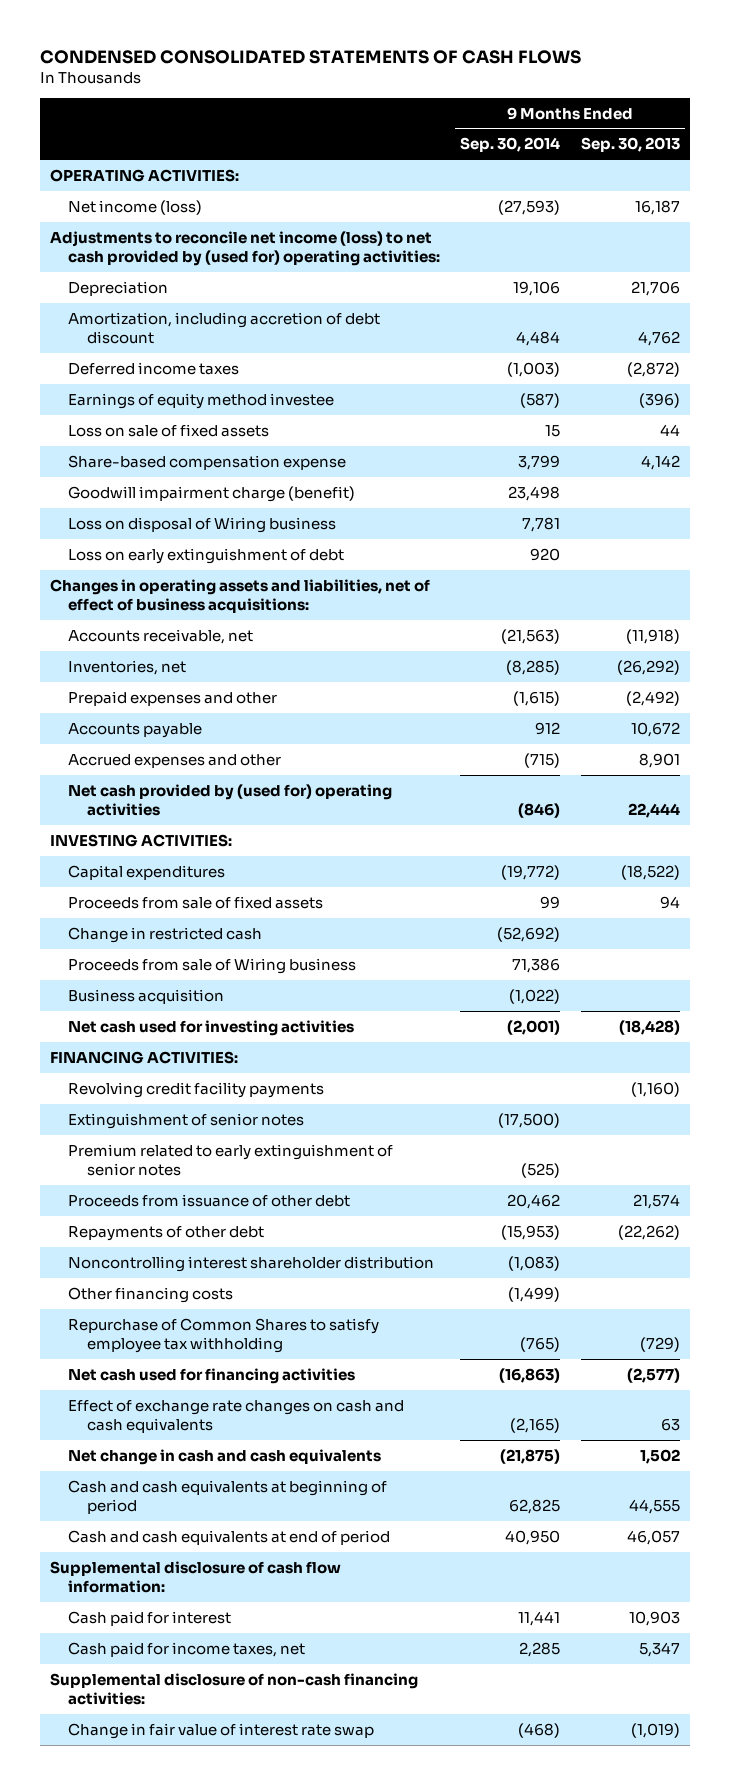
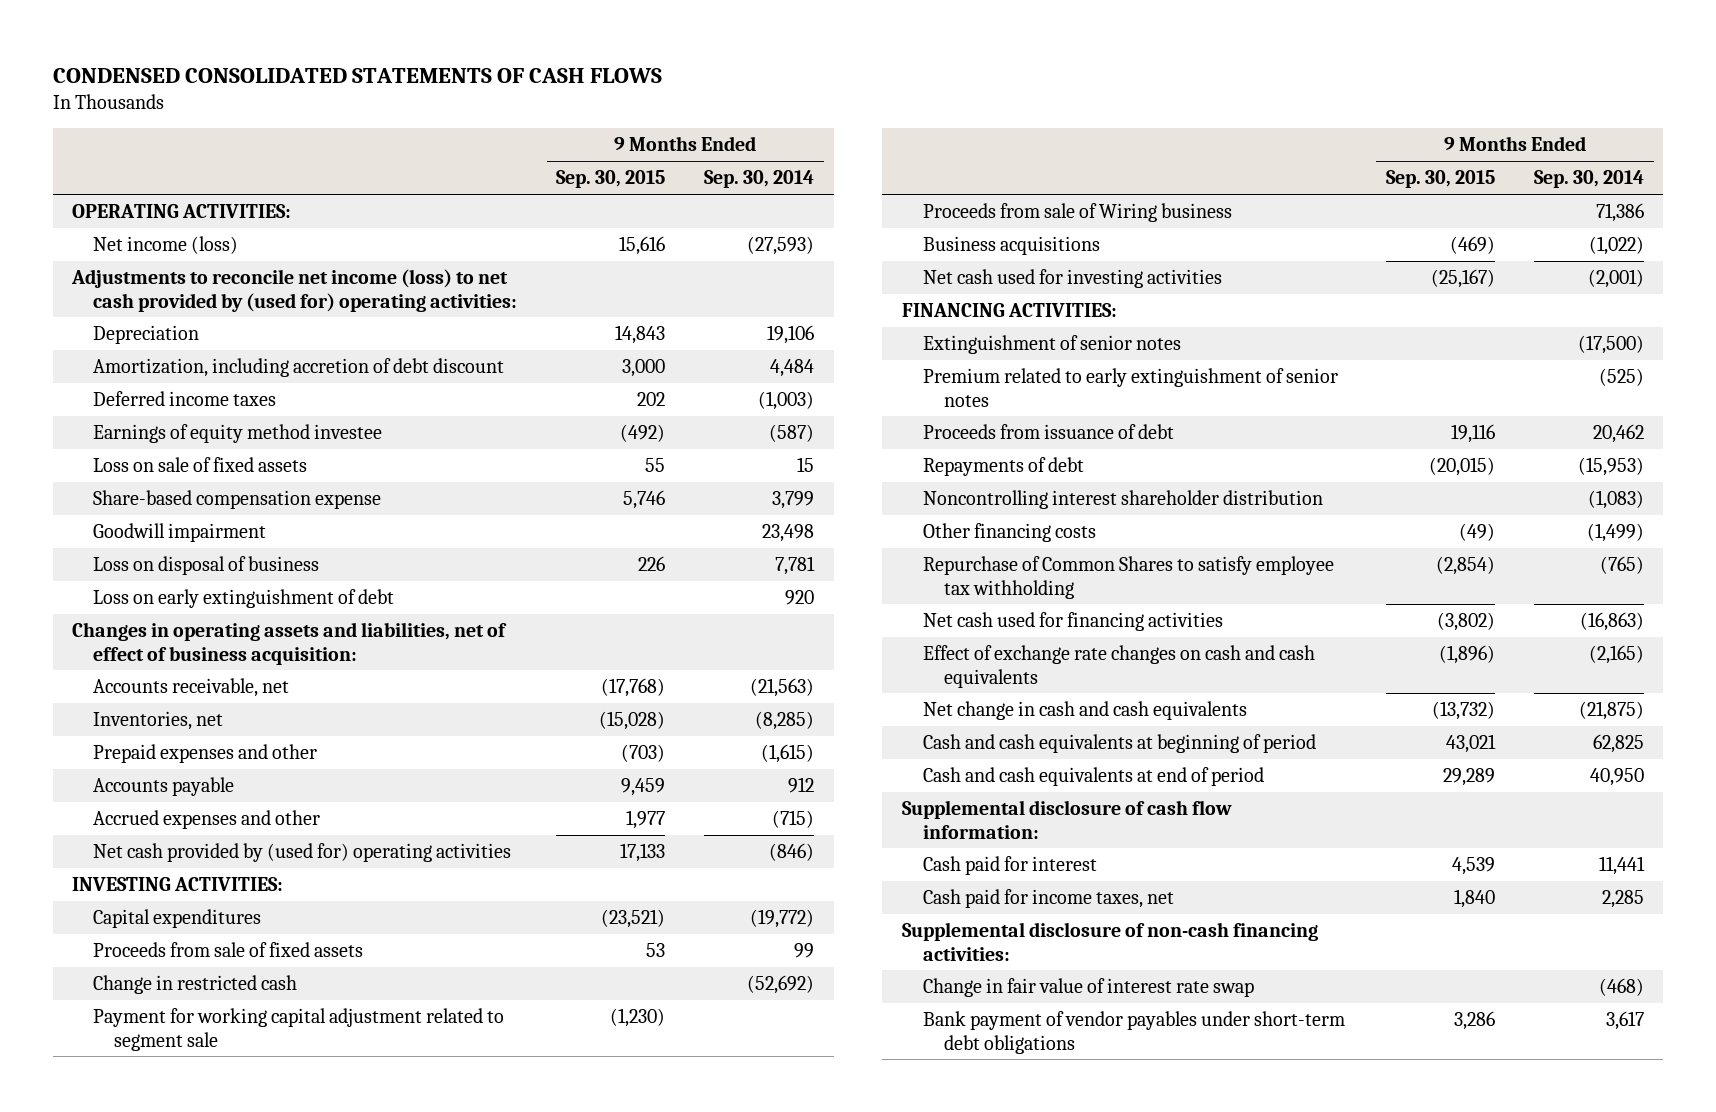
[580,137,680,153] Sep. 30, 2013 -> none
none -> [556,170,666,189] Sep. 30, 2015
[68,485,356,502] Goodwill impairment charge (benefit) -> [93,523,267,543] Goodwill impairment
[68,516,337,533] Loss on disposal of Wiring business -> [93,556,320,576] Loss on disposal of business
[49,578,430,614] Changes in operating assets and liabilities, net of effect of business acquisitions: -> [72,622,508,665] Changes in operating assets and liabilities, net of effect of business acquisition:
none -> [93,1008,505,1051] Payment for working capital adjustment related to segment sale
[68,988,225,1004] Business acquisition -> [922,236,1100,256] Business acquisitions
[68,1081,325,1098] Revolving credit facility payments -> none
[68,1193,351,1207] Proceeds from issuance of other debt -> [922,424,1174,440] Proceeds from issuance of debt
[68,1225,265,1241] Repayments of other debt -> [922,457,1084,477] Repayments of debt
none -> [922,1011,1345,1054] Bank payment of vendor payables under short-term debt obligations

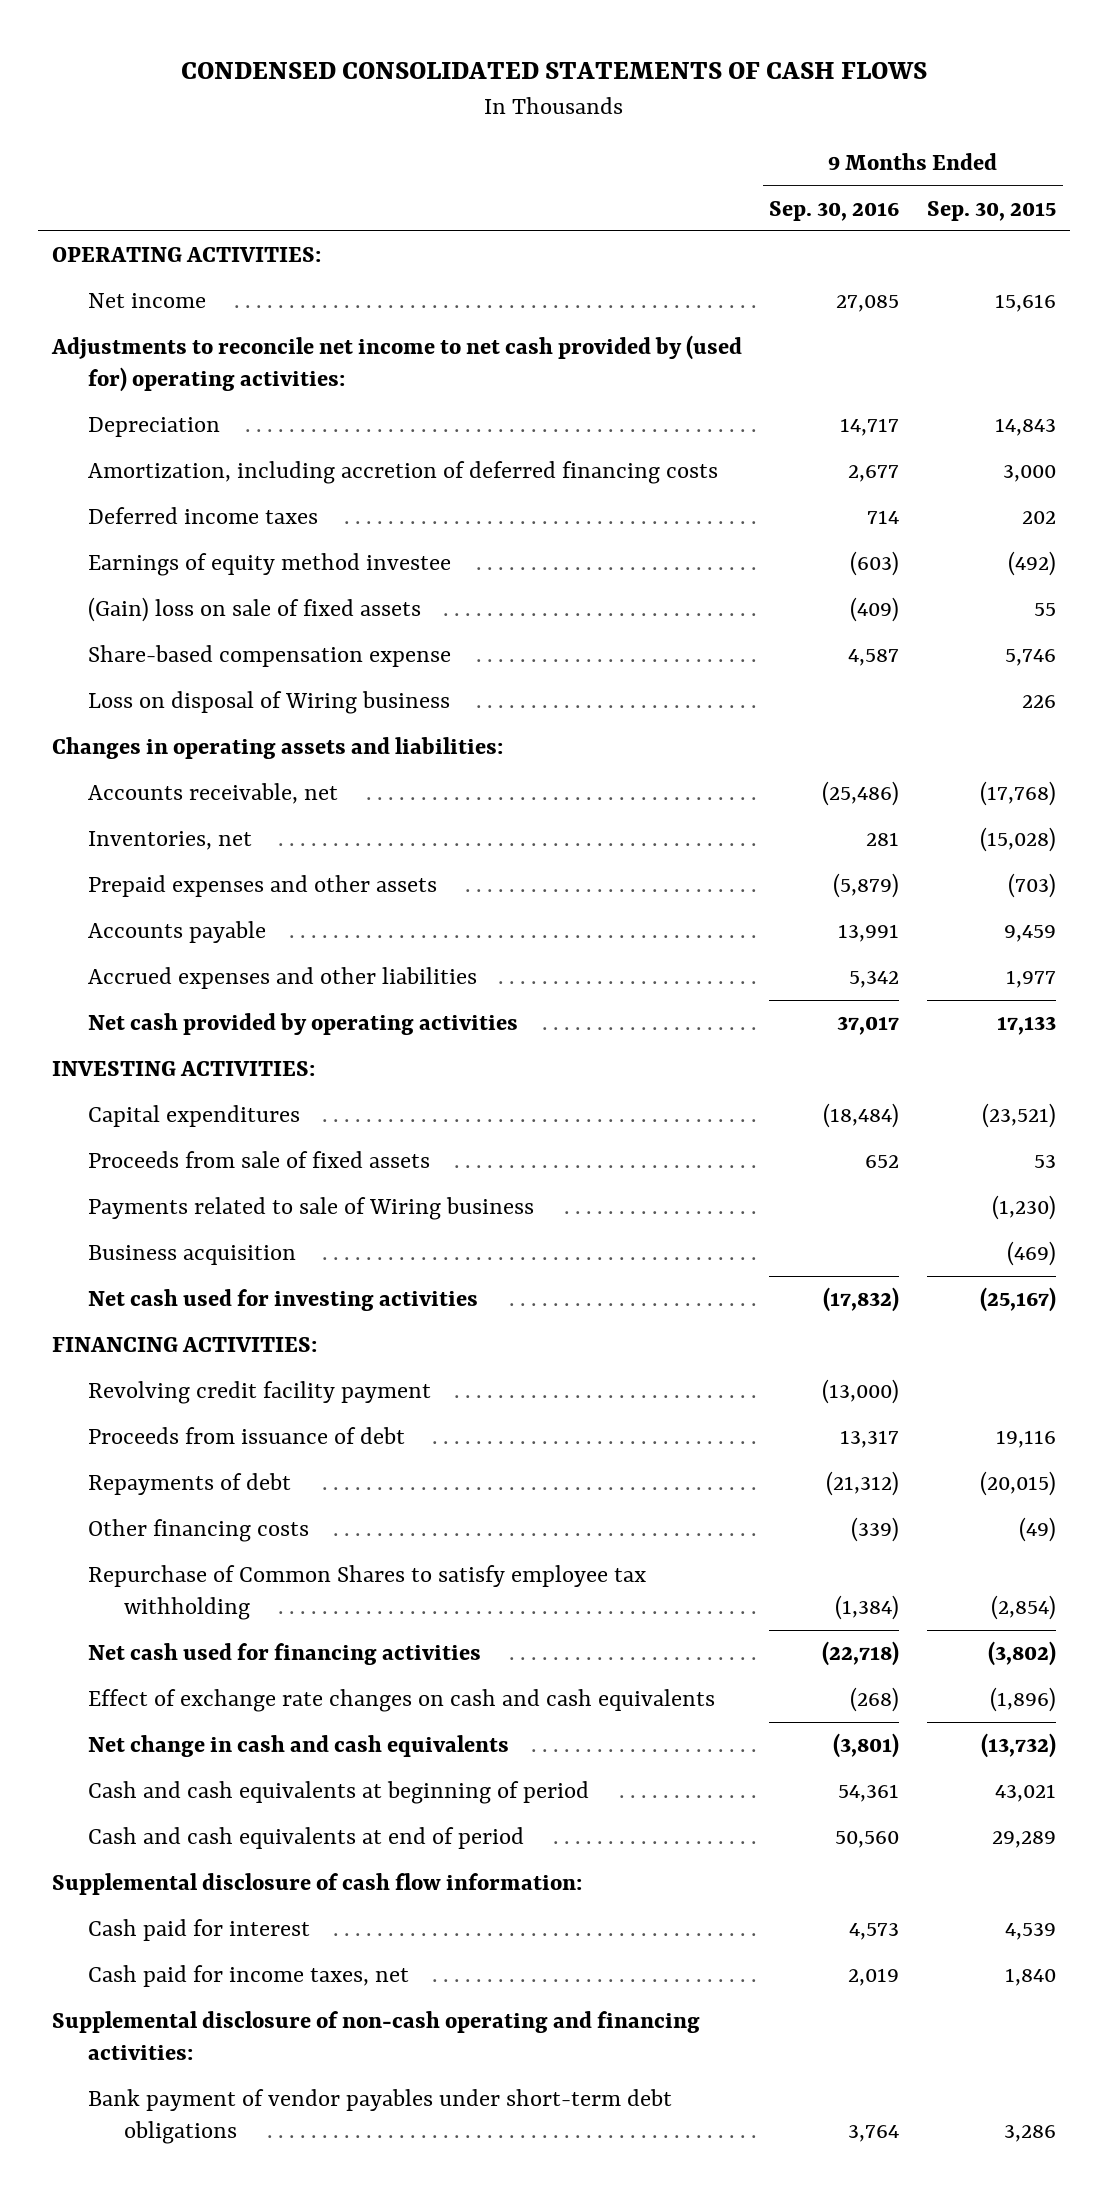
[704,170,815,189] Sep. 30, 2014 -> none
none -> [769,200,900,221] Sep. 30, 2016
[93,236,239,255] Net income (loss) -> [88,293,207,309] Net income
[71,269,518,312] Adjustments to reconcile net income (loss) to net cash provided by (used for) operating activities: -> [50,335,742,393] Adjustments to reconcile net income to net cash provided by (used for) operating activities:
[93,358,505,378] Amortization, including accretion of debt discount -> [88,461,719,485] Amortization, including accretion of deferred financing costs
[93,457,308,473] Loss on sale of fixed assets -> [88,597,422,623] (Gain) loss on sale of fixed assets
[93,523,267,543] Goodwill impairment -> none
[93,589,395,609] Loss on early extinguishment of debt -> none
[93,556,320,576] Loss on disposal of business -> [88,691,451,715] Loss on disposal of Wiring business
[72,622,508,665] Changes in operating assets and liabilities, net of effect of business acquisition: -> [51,737,503,760] Changes in operating assets and liabilities:
[93,744,318,764] Prepaid expenses and other -> [88,875,438,898] Prepaid expenses and other assets
[93,810,321,830] Accrued expenses and other -> [88,967,478,990] Accrued expenses and other liabilities
[93,843,512,863] Net cash provided by (used for) operating activities -> [88,1013,519,1036] Net cash provided by operating activities
[93,975,298,995] Change in restricted cash -> none
[922,203,1232,223] Proceeds from sale of Wiring business -> none
[93,1008,505,1051] Payment for working capital adjustment related to segment sale -> [88,1197,535,1221] Payments related to sale of Wiring business
[922,236,1100,256] Business acquisitions -> [88,1245,297,1266] Business acquisition
[922,335,1181,355] Extinguishment of senior notes -> none
[922,368,1338,407] Premium related to early extinguishment of senior notes -> none
none -> [88,1381,432,1405] Revolving credit facility payment
[922,490,1323,510] Noncontrolling interest shareholder distribution -> none
[922,978,1254,998] Change in fair value of interest rate swap -> none
[901,922,1318,961] Supplemental disclosure of non-cash financing activities: -> [51,2011,700,2061] Supplemental disclosure of non-cash operating and financing activities:

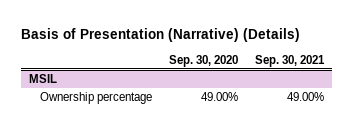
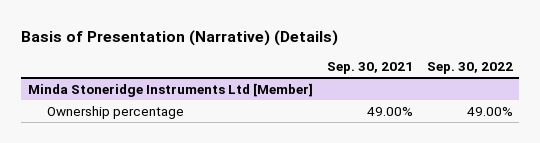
[168,54,238,67] Sep. 30, 2020 -> none
none -> [426,62,513,75] Sep. 30, 2022
[29,74,58,84] MSIL -> [27,82,313,97] Minda Stoneridge Instruments Ltd [Member]

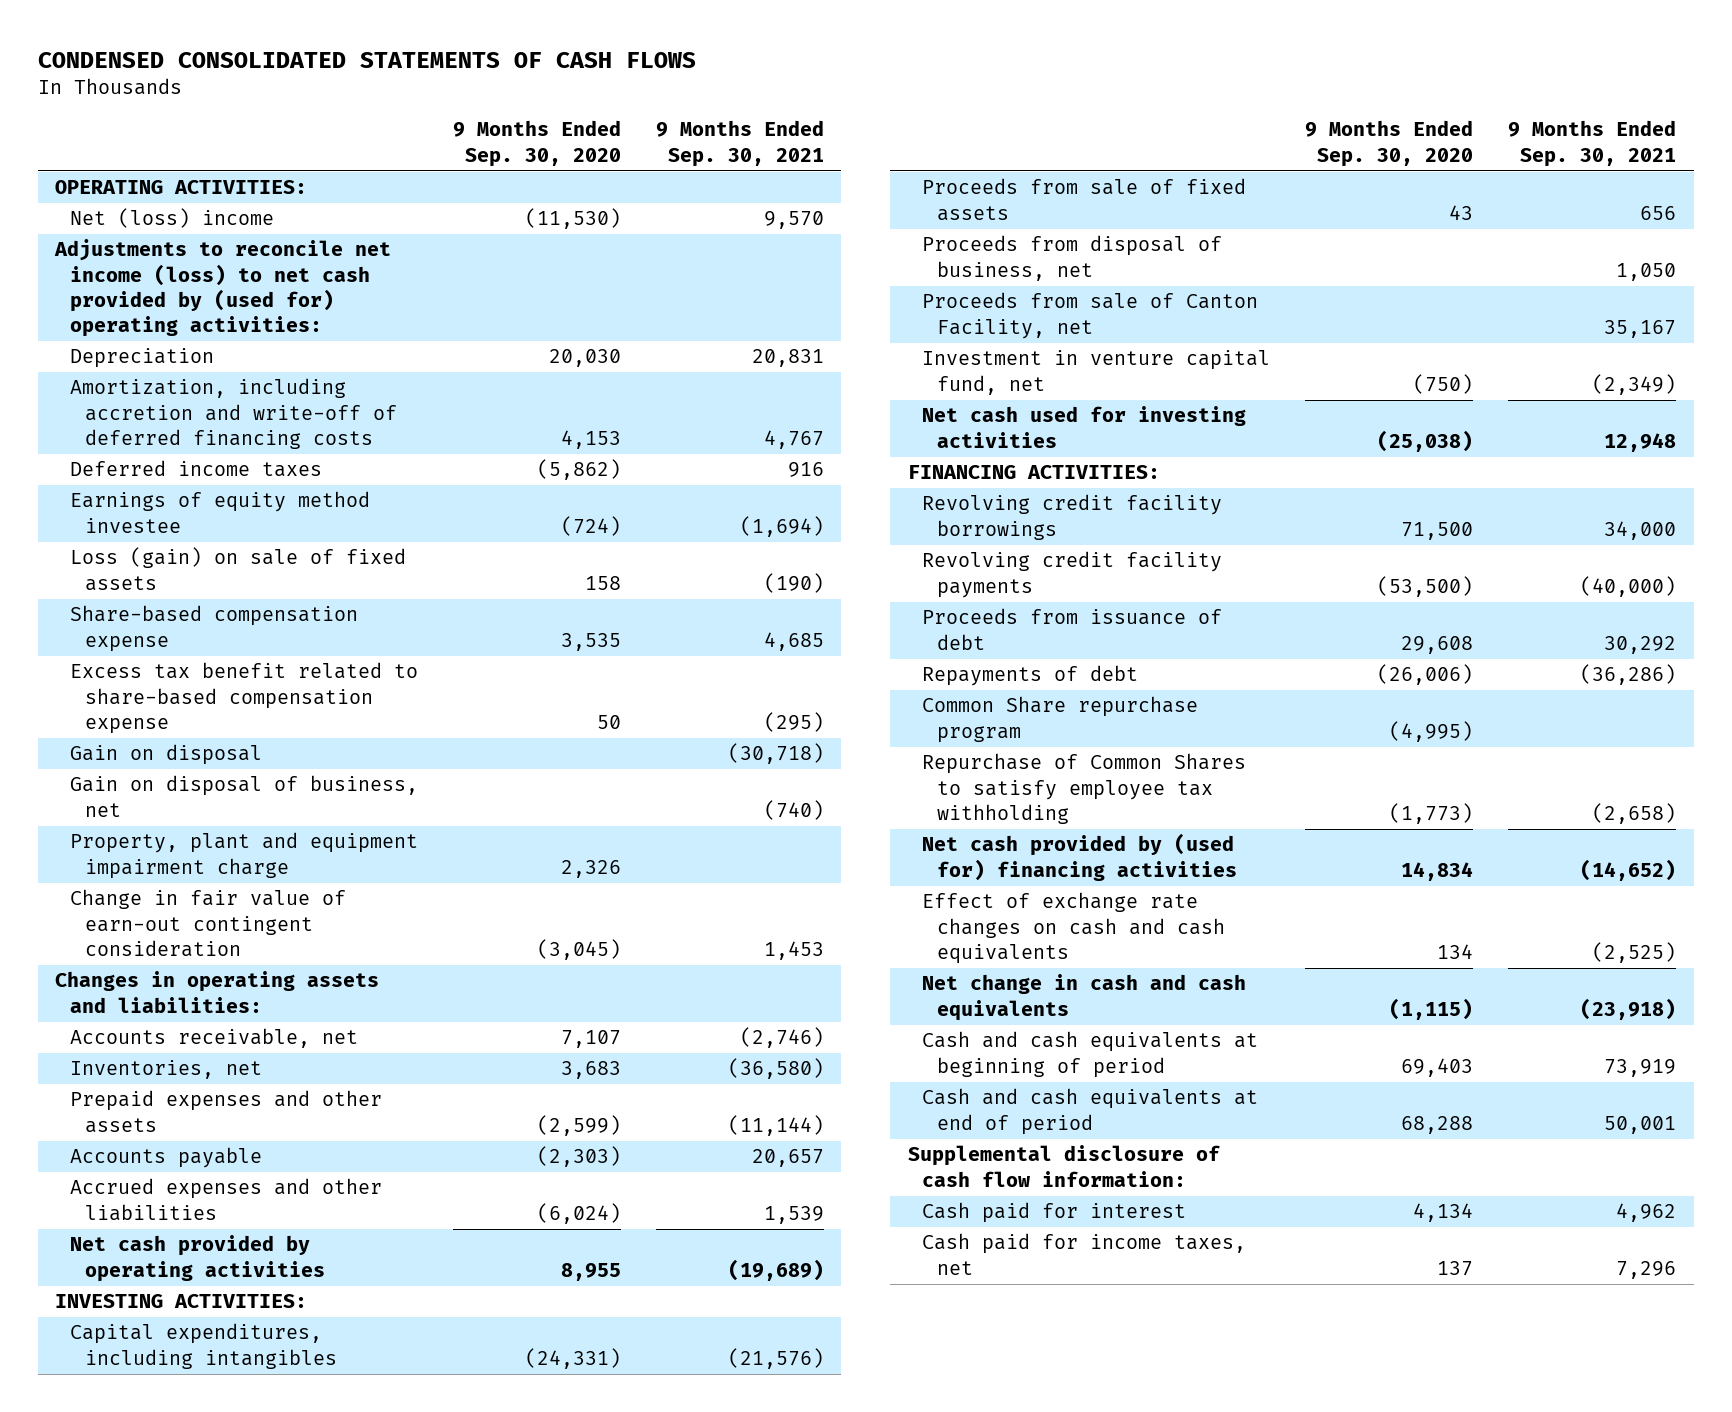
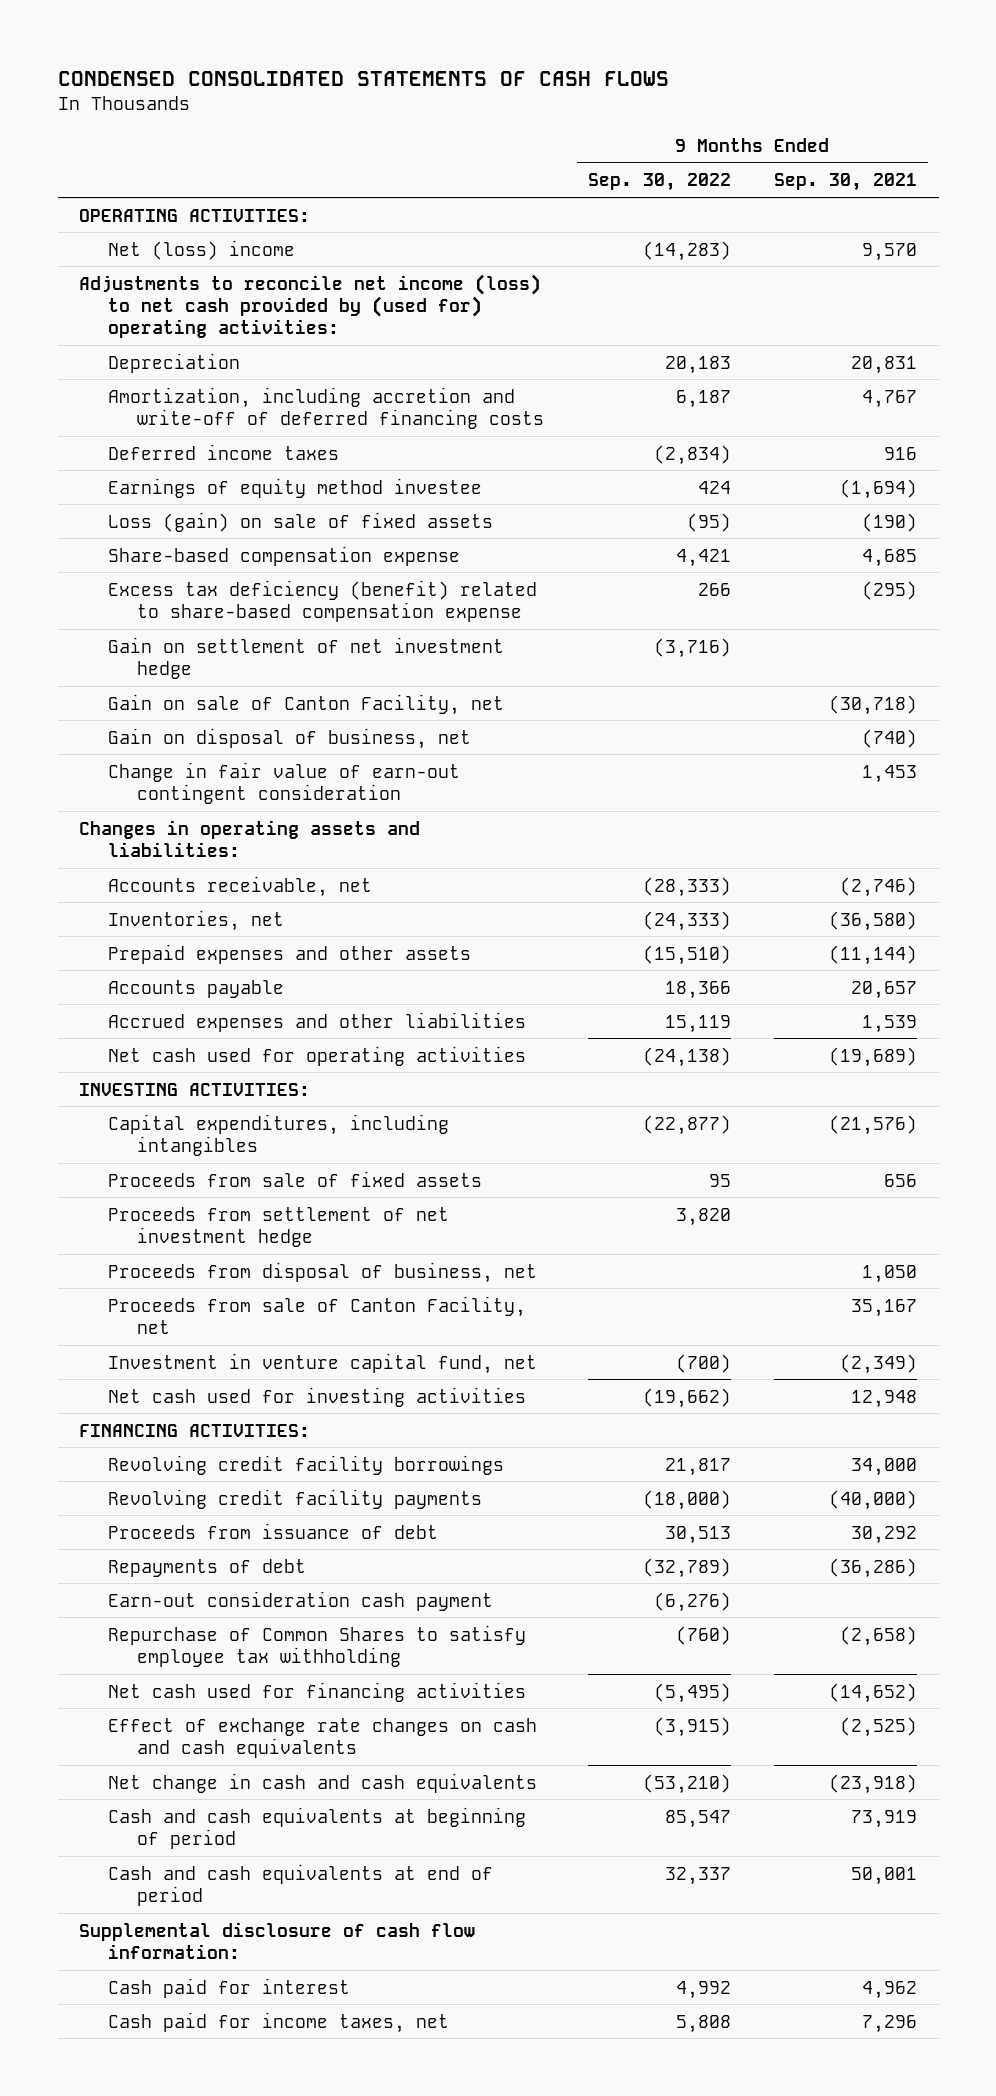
[453,120,622,167] 9 Months Ended Sep. 30, 2020 -> none
none -> [587,173,731,192] Sep. 30, 2022
[70,662,419,735] Excess tax benefit related to share-based compensation expense -> [108,579,538,622] Excess tax deficiency (benefit) related to share-based compensation expense
none -> [108,636,505,679] Gain on settlement of net investment hedge
[70,744,263,766] Gain on disposal -> [108,693,505,715] Gain on sale of Canton Facility, net
[70,832,419,879] Property, plant and equipment impairment charge -> none
[70,1235,326,1282] Net cash provided by operating activities -> [108,1045,527,1066] Net cash used for operating activities
none -> [108,1206,450,1247] Proceeds from settlement of net investment hedge
[922,696,1199,743] Common Share repurchase program -> none
none -> [108,1590,494,1611] Earn-out consideration cash payment
[922,833,1238,881] Net cash provided by (used for) financing activities -> [108,1681,527,1702] Net cash used for financing activities

